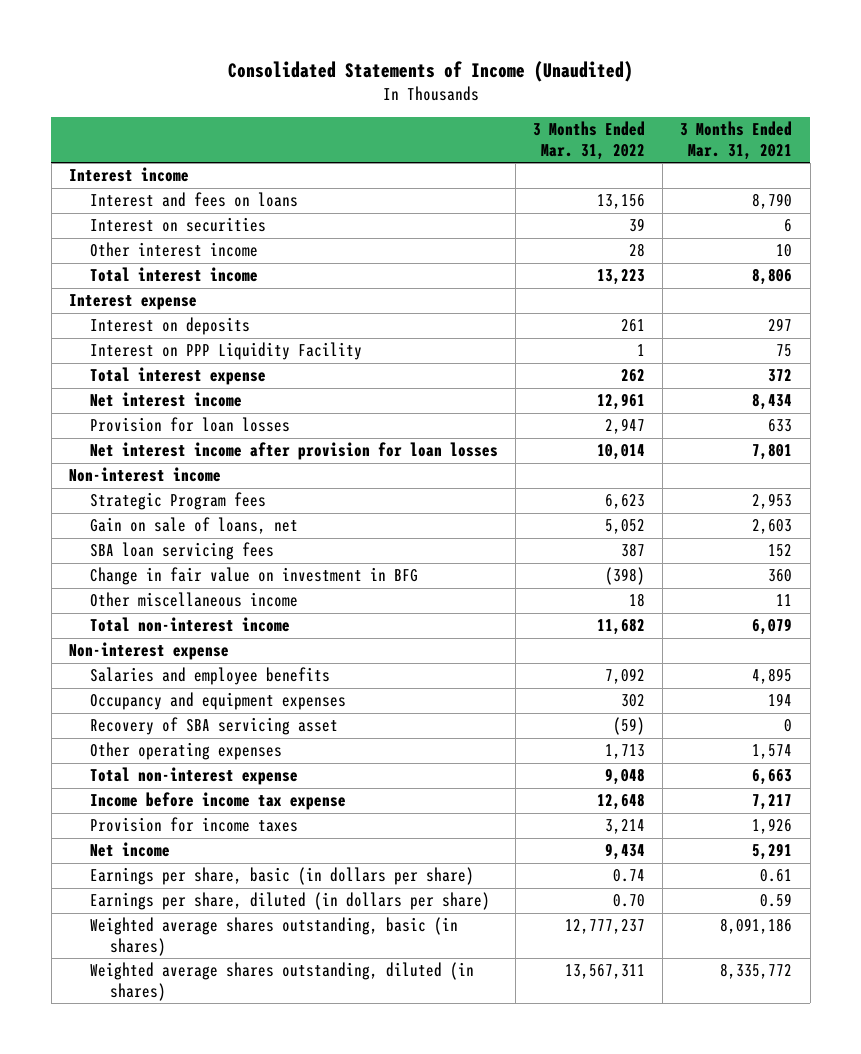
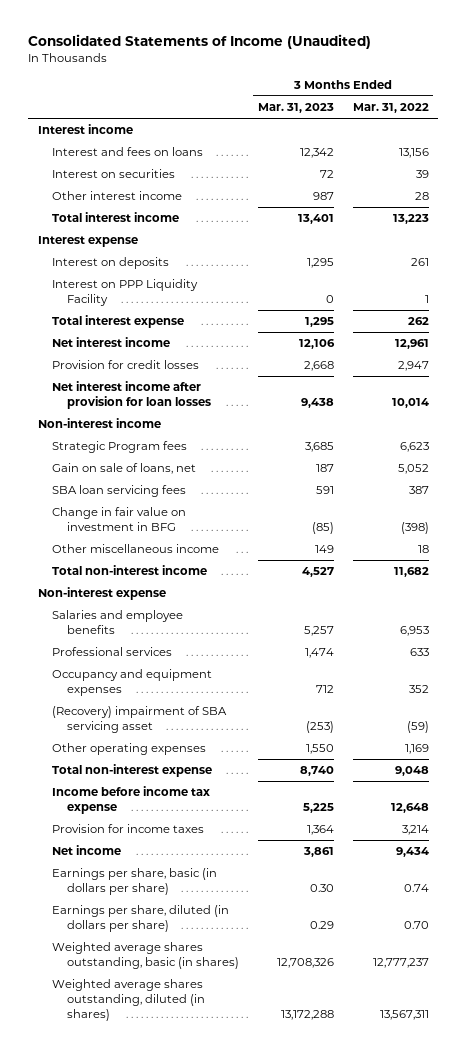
[680,121,793,160] 3 Months Ended Mar. 31, 2021 -> none
none -> [257,103,334,114] Mar. 31, 2023
[89,417,290,433] Provision for loan losses -> [52,360,200,370] Provision for credit losses
[605,668,646,685] 7,092 -> [399,626,429,637] 6,953
none -> [52,647,173,657] Professional services
[621,694,646,708] 302 -> [408,685,429,694] 352
[89,717,338,736] Recovery of SBA servicing asset -> [52,706,228,734] (Recovery) impairment of SBA servicing asset
[605,744,646,760] 1,713 -> [404,744,429,755] 1,169

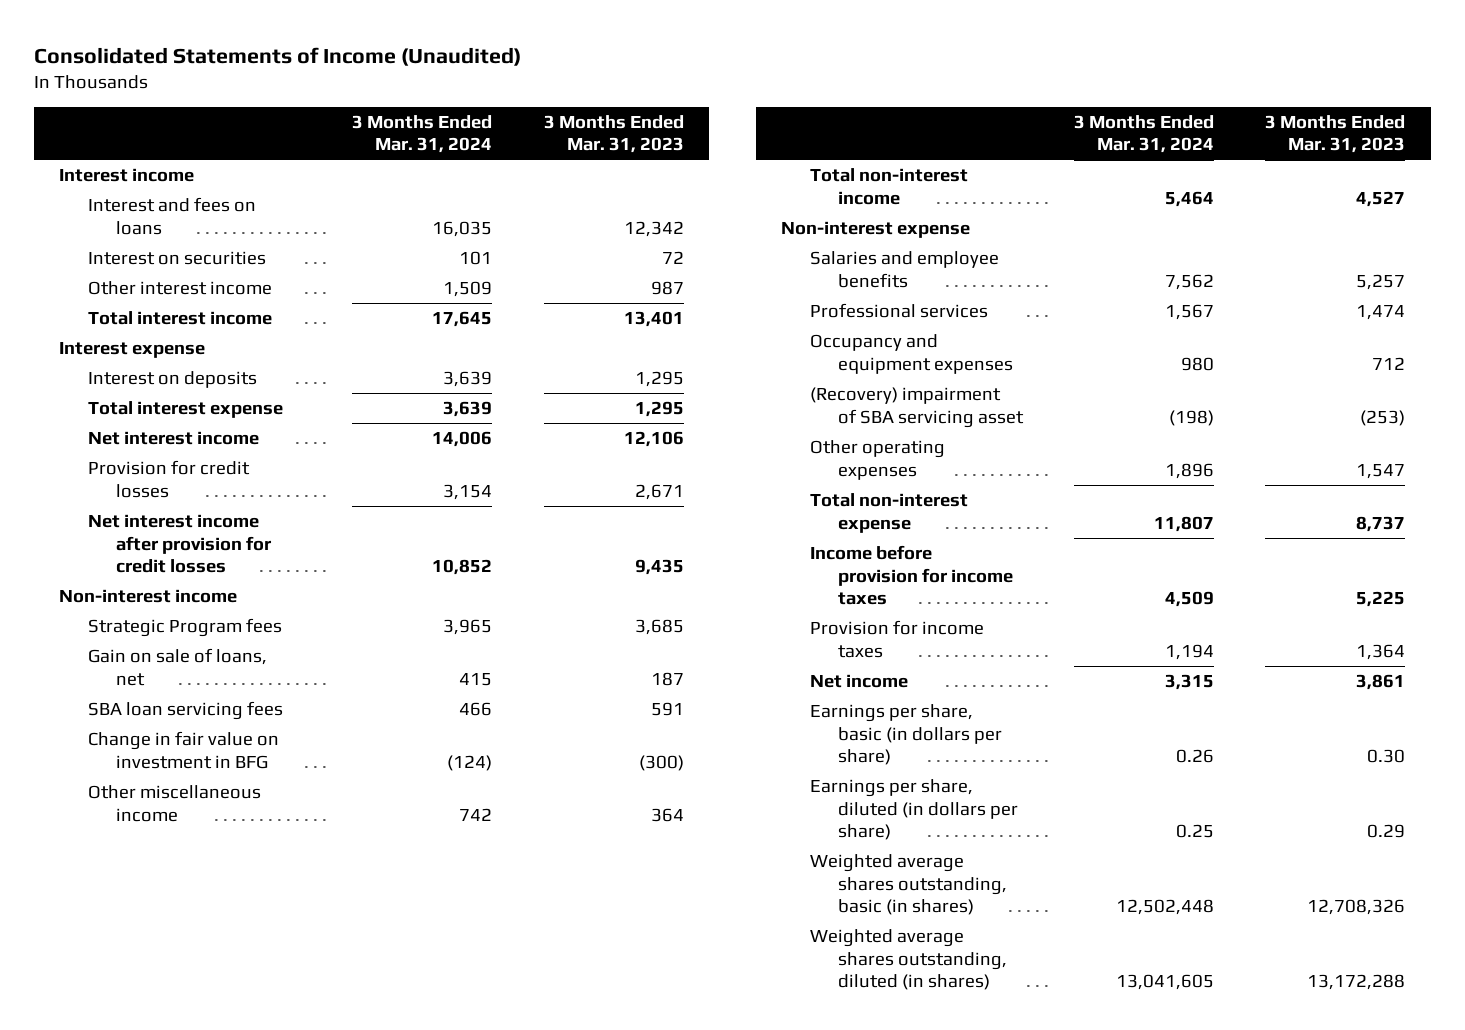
[352,103,429,114] Mar. 31, 2022 -> none
none -> [352,114,493,154] 3 Months Ended Mar. 31, 2024
[52,279,199,307] Interest on PPP Liquidity Facility -> none
[303,361,334,372] 2,668 -> [634,483,684,500] 2,671
[52,381,212,410] Net interest income after provision for loan losses -> [87,514,273,574] Net interest income after provision for credit losses
[300,398,334,409] 9,438 -> [634,559,684,576] 9,435
[311,522,334,535] (85) -> [638,754,684,771] (300)
[314,545,334,554] 149 -> [650,807,684,822] 364
[305,744,334,755] 1,550 -> [1356,463,1406,479] 1,547
[299,766,334,777] 8,740 -> [1356,515,1406,532] 8,737
[52,786,211,815] Income before income tax expense -> [809,545,1014,606] Income before provision for income taxes

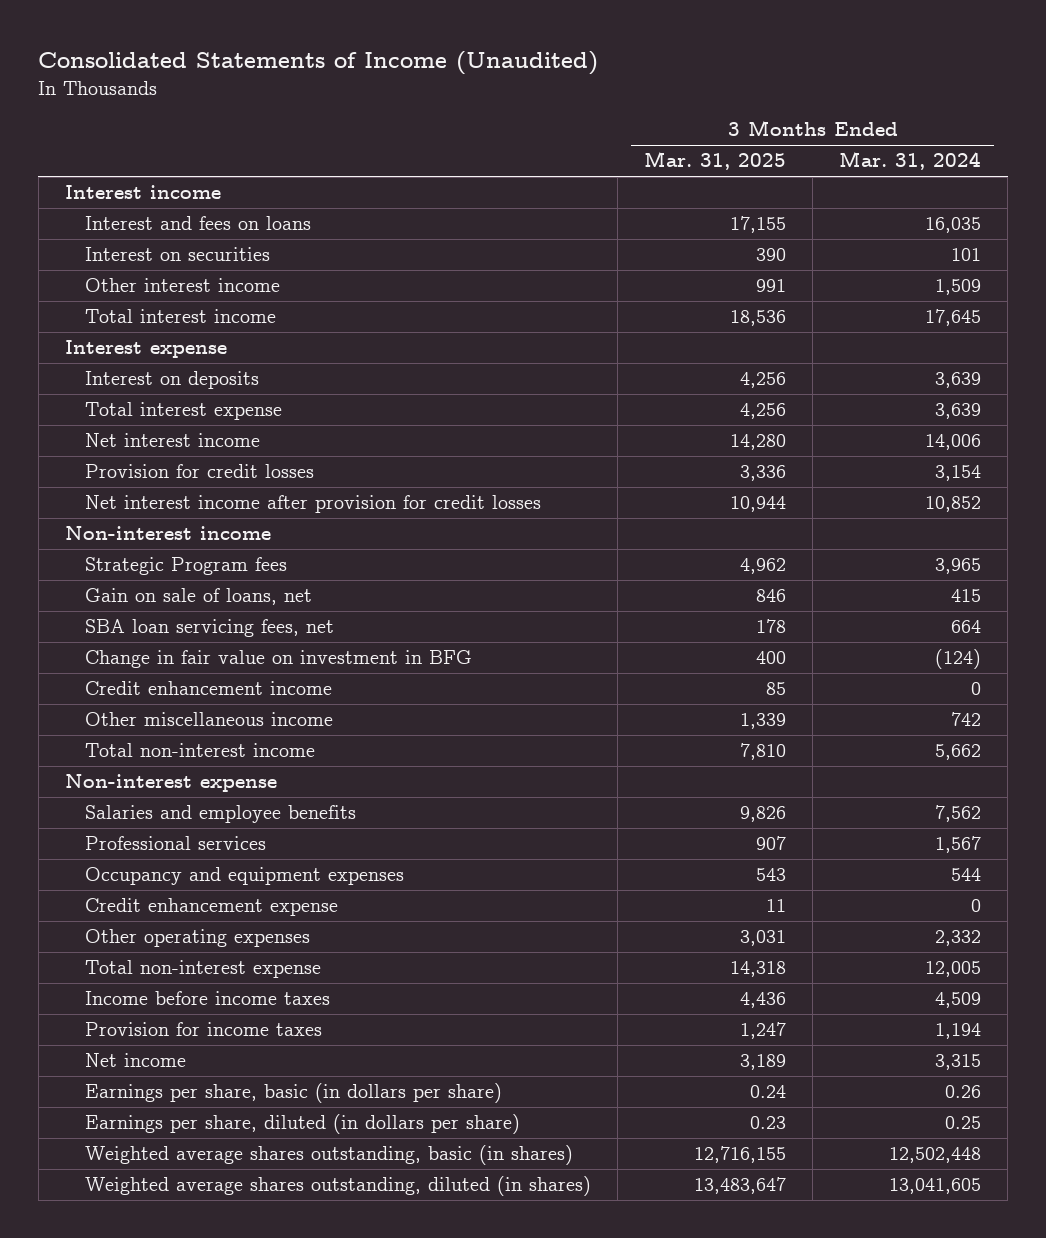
[543,114,684,154] 3 Months Ended Mar. 31, 2023 -> none
none -> [644,151,787,171] Mar. 31, 2025
[87,701,283,721] SBA loan servicing fees -> [85,619,335,638] SBA loan servicing fees, net
[459,702,493,717] 466 -> [951,620,982,634] 664
none -> [85,681,333,696] Credit enhancement income
[1165,190,1215,207] 5,464 -> [935,744,982,761] 5,662
[809,387,1025,428] (Recovery) impairment of SBA servicing asset -> none
[1181,356,1215,371] 980 -> [951,868,982,882] 544
none -> [85,898,339,917] Credit enhancement expense
[1165,462,1215,479] 1,896 -> [935,930,982,947] 2,332
[1154,515,1215,532] 11,807 -> [925,961,982,978] 12,005
[809,545,1014,606] Income before provision for income taxes -> [85,991,331,1006] Income before income taxes

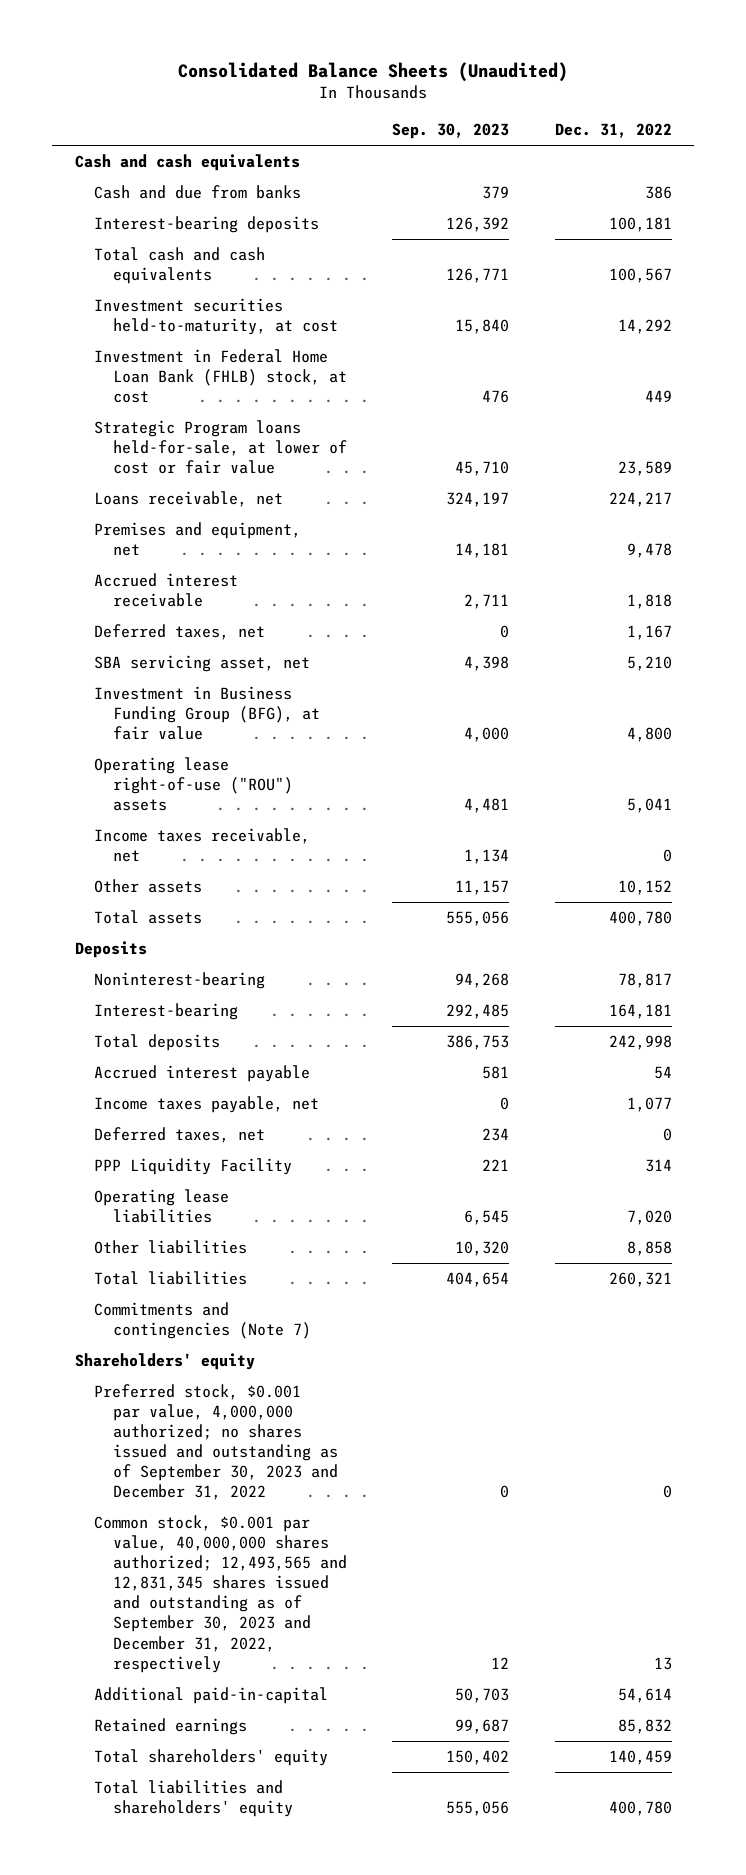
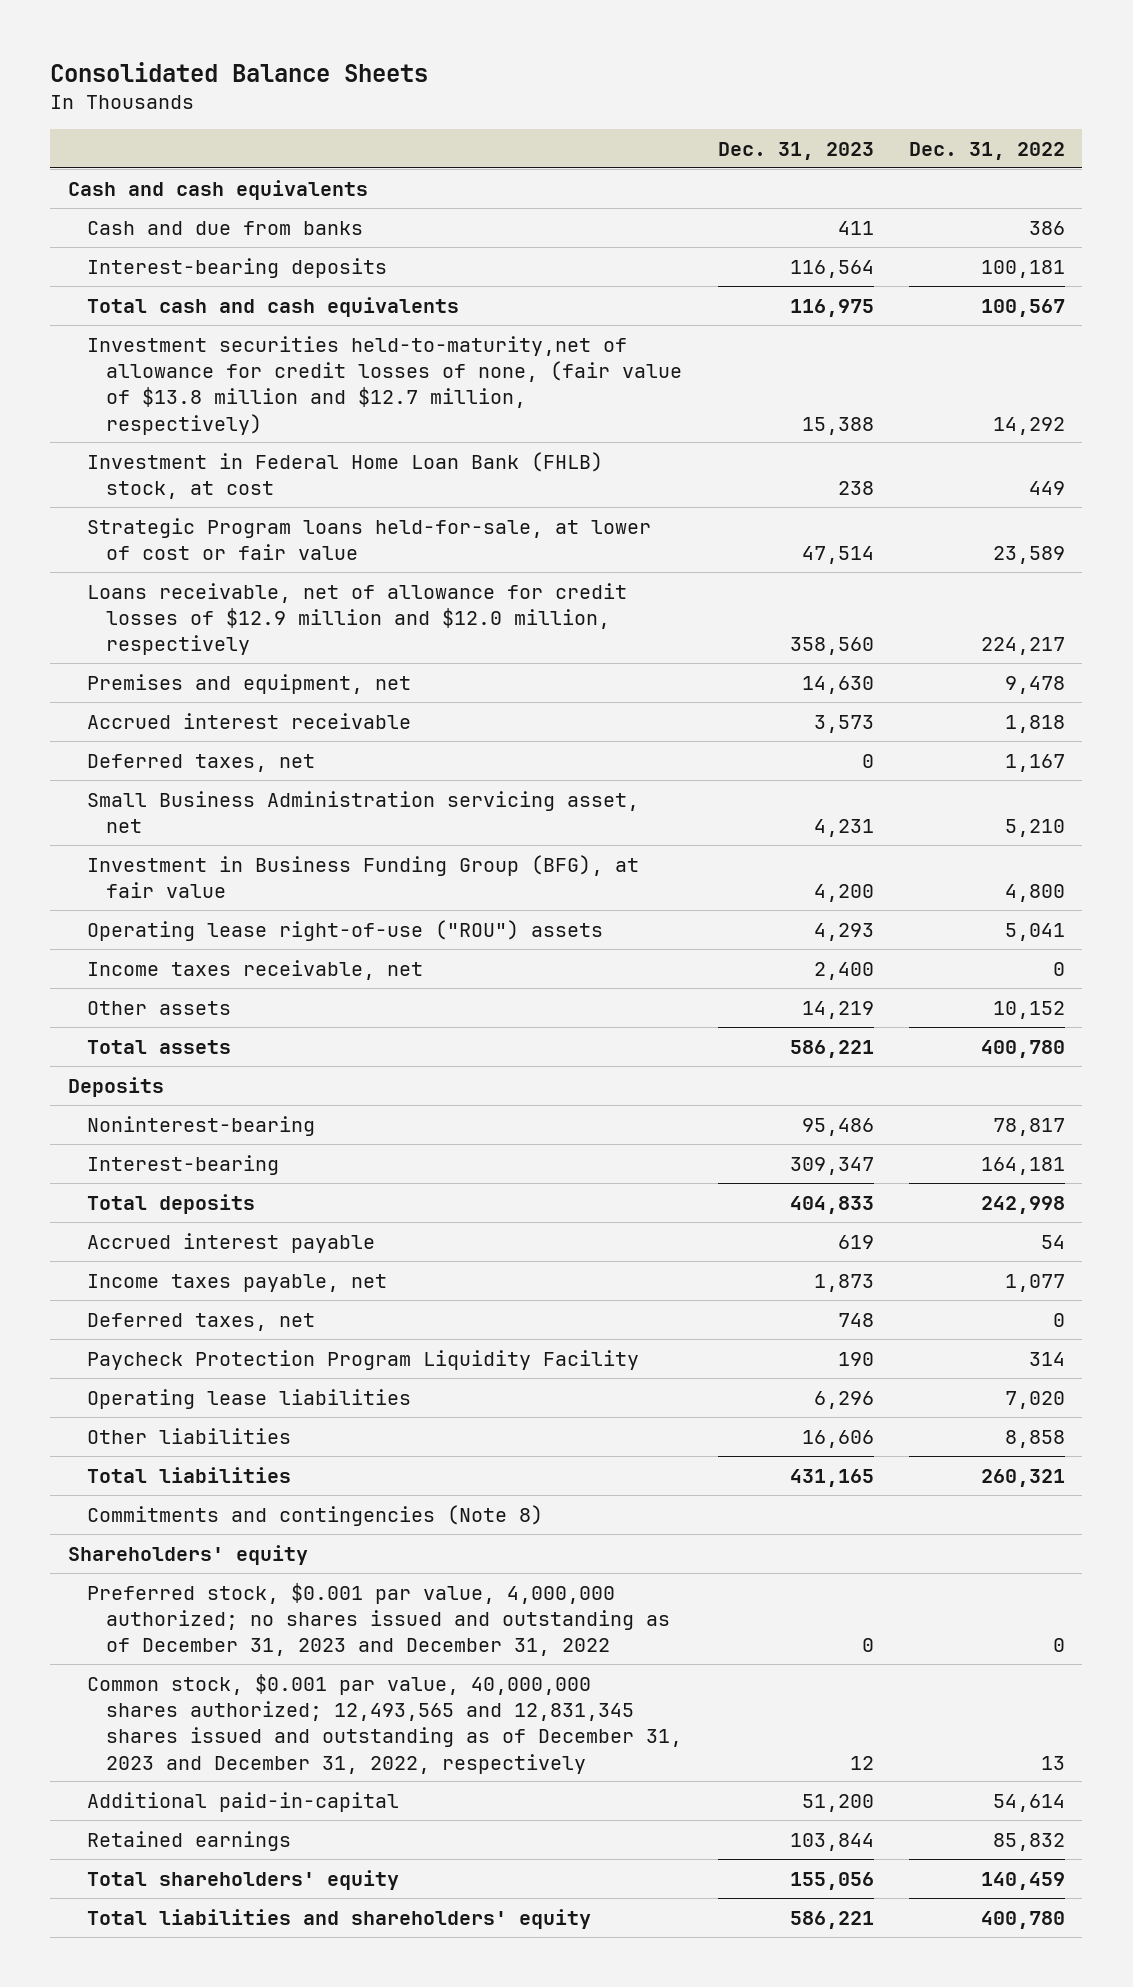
[178,61,569,82] Consolidated Balance Sheets (Unaudited) -> [50,61,429,82] Consolidated Balance Sheets
[392,123,510,140] Sep. 30, 2023 -> none
none -> [717,142,874,161] Dec. 31, 2023
[93,298,338,336] Investment securities held-to-maturity, at cost -> [87,335,683,435] Investment securities held-to-maturity,net of allowance for credit losses of none, (fair value of $13.8 million and $12.7 million, respectively)
[93,491,283,508] Loans receivable, net -> [87,582,628,656] Loans receivable, net of allowance for credit losses of $12.9 million and $12.0 million, respectively
[93,655,310,673] SBA servicing asset, net -> [87,790,640,833] Small Business Administration servicing asset, net
[93,1158,292,1176] PPP Liquidity Facility -> [87,1349,640,1370] Paycheck Protection Program Liquidity Facility
[93,1302,311,1340] Commitments and contingencies (Note 7) -> [87,1504,544,1526] Commitments and contingencies (Note 8)
[93,1384,338,1501] Preferred stock, $0.001 par value, 4,000,000 authorized; no shares issued and outstanding as of September 30, 2023 and December 31, 2022 -> [87,1582,671,1657] Preferred stock, $0.001 par value, 4,000,000 authorized; no shares issued and outstanding as of December 31, 2023 and December 31, 2022
[93,1515,347,1673] Common stock, $0.001 par value, 40,000,000 shares authorized; 12,493,565 and 12,831,345 shares issued and outstanding as of September 30, 2023 and December 31, 2022, respectively -> [87,1673,683,1774] Common stock, $0.001 par value, 40,000,000 shares authorized; 12,493,565 and 12,831,345 shares issued and outstanding as of December 31, 2023 and December 31, 2022, respectively

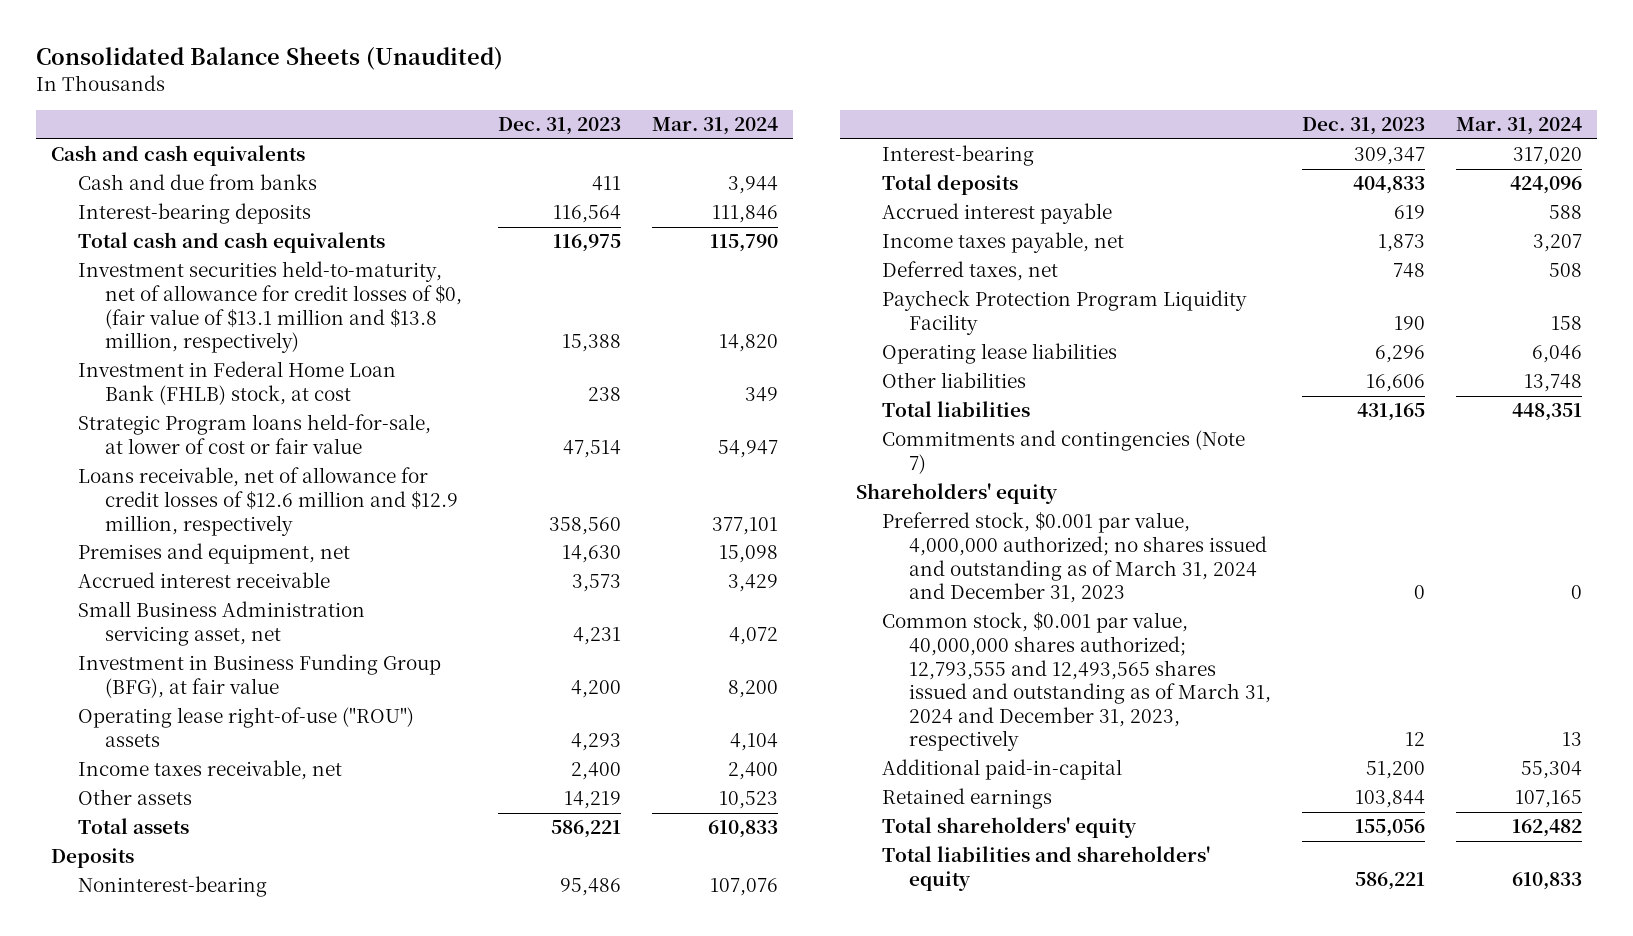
[50,61,429,82] Consolidated Balance Sheets -> [35,47,503,71] Consolidated Balance Sheets (Unaudited)
[908,142,1065,161] Dec. 31, 2022 -> none
none -> [651,117,778,136] Mar. 31, 2024
[87,335,683,435] Investment securities held-to-maturity,net of allowance for credit losses of none, (fair value of $13.8 million and $12.7 million, respectively) -> [78,261,462,354] Investment securities held-to-maturity, net of allowance for credit losses of $0, (fair value of $13.1 million and $13.8 million, respectively)
[87,582,628,656] Loans receivable, net of allowance for credit losses of $12.9 million and $12.0 million, respectively -> [78,467,458,536] Loans receivable, net of allowance for credit losses of $12.6 million and $12.9 million, respectively
[87,753,316,772] Deferred taxes, net -> none
[87,1504,544,1526] Commitments and contingencies (Note 8) -> [882,430,1246,474] Commitments and contingencies (Note 7)
[87,1582,671,1657] Preferred stock, $0.001 par value, 4,000,000 authorized; no shares issued and outstanding as of December 31, 2023 and December 31, 2022 -> [882,512,1267,604] Preferred stock, $0.001 par value, 4,000,000 authorized; no shares issued and outstanding as of March 31, 2024 and December 31, 2023
[87,1673,683,1774] Common stock, $0.001 par value, 40,000,000 shares authorized; 12,493,565 and 12,831,345 shares issued and outstanding as of December 31, 2023 and December 31, 2022, respectively -> [882,612,1271,752] Common stock, $0.001 par value, 40,000,000 shares authorized; 12,793,555 and 12,493,565 shares issued and outstanding as of March 31, 2024 and December 31, 2023, respectively

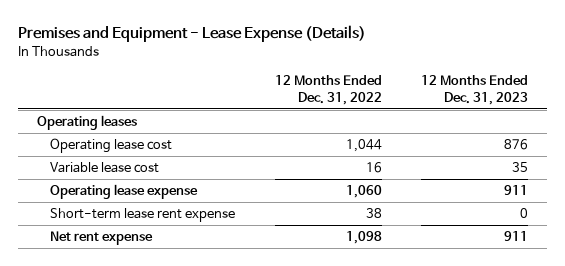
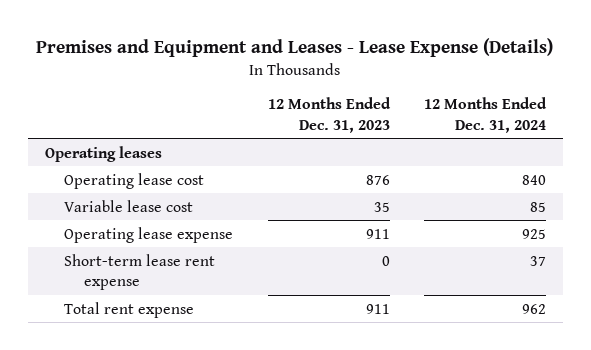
[17,25,366,43] Premises and Equipment - Lease Expense (Details) -> [36,37,554,57] Premises and Equipment and Leases - Lease Expense (Details)
[274,75,382,105] 12 Months Ended Dec. 31, 2022 -> none
none -> [424,97,548,133] 12 Months Ended Dec. 31, 2024
[50,231,154,246] Net rent expense -> [64,301,195,318] Total rent expense

